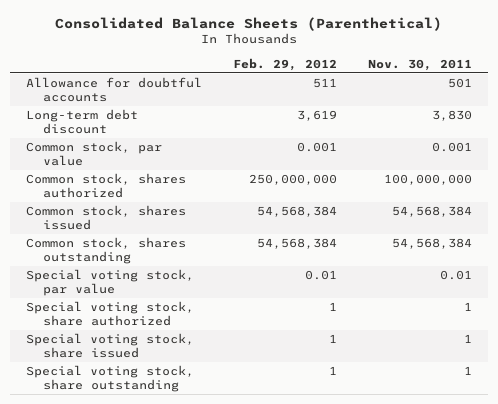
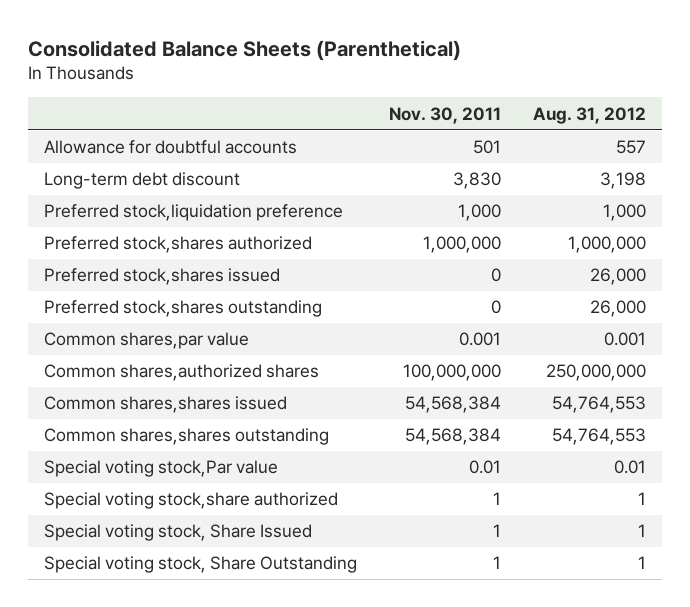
[232,57,337,71] Feb. 29, 2012 -> none
none -> [533,106,647,124] Aug. 31, 2012
none -> [44,204,344,222] Preferred stock,liquidation preference
none -> [44,236,313,254] Preferred stock,shares authorized
none -> [44,268,281,286] Preferred stock,shares issued
none -> [44,300,323,318] Preferred stock,shares outstanding
[25,140,162,167] Common stock, par value -> [44,332,250,350] Common shares,par value
[25,172,186,199] Common stock, shares authorized -> [44,364,320,382] Common shares,authorized shares
[25,204,186,231] Common stock, shares issued -> [44,396,288,414] Common shares,shares issued
[25,236,186,265] Common stock, shares outstanding -> [44,428,330,446] Common shares,shares outstanding
[25,268,194,297] Special voting stock, par value -> [44,460,279,478] Special voting stock,Par value
[25,300,194,327] Special voting stock, share authorized -> [44,492,339,510] Special voting stock,share authorized
[25,332,194,359] Special voting stock, share issued -> [44,524,313,542] Special voting stock, Share Issued
[25,364,194,393] Special voting stock, share outstanding -> [44,556,358,574] Special voting stock, Share Outstanding

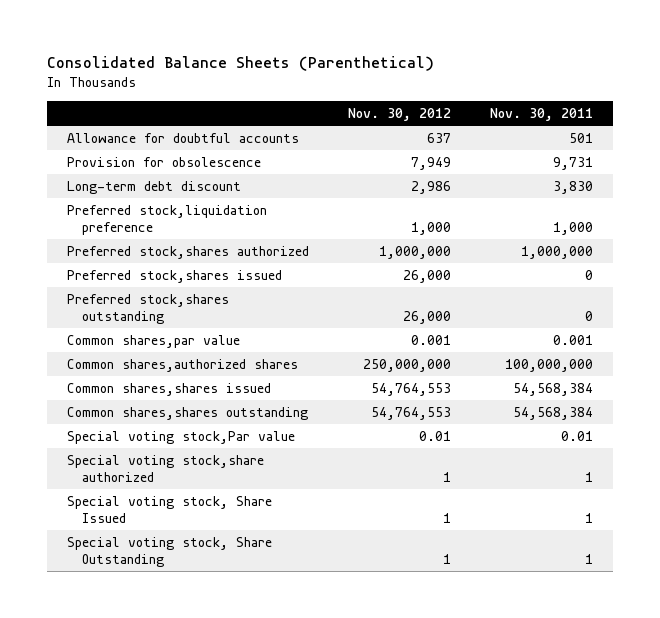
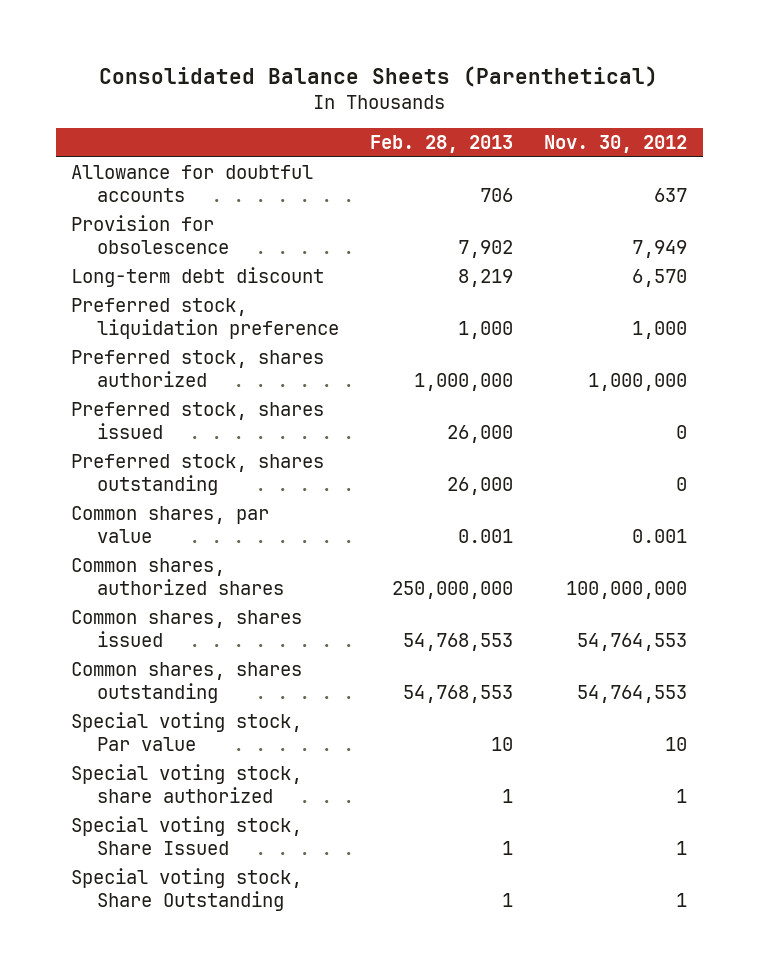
[490,107,594,121] Nov. 30, 2011 -> none
none -> [369,134,513,153] Feb. 28, 2013
[410,180,451,194] 2,986 -> [632,269,688,288] 6,570
[66,204,267,235] Preferred stock,liquidation preference -> [71,298,339,339] Preferred stock, liquidation preference
[66,245,309,259] Preferred stock,shares authorized -> [71,350,325,387] Preferred stock, shares authorized
[66,269,282,283] Preferred stock,shares issued -> [71,402,325,439] Preferred stock, shares issued
[402,269,451,283] 26,000 -> [676,424,688,439] 0
[66,293,229,324] Preferred stock,shares outstanding -> [71,454,325,495] Preferred stock, shares outstanding
[402,310,451,324] 26,000 -> [676,476,688,491] 0
[66,334,240,348] Common shares,par value -> [71,506,270,543] Common shares, par value
[66,358,298,372] Common shares,authorized shares -> [71,558,284,595] Common shares, authorized shares
[362,358,451,372] 250,000,000 -> [566,580,688,599] 100,000,000
[66,382,271,396] Common shares,shares issued -> [71,610,303,647] Common shares, shares issued
[66,406,308,420] Common shares,shares outstanding -> [71,662,303,703] Common shares, shares outstanding
[66,430,295,444] Special voting stock,Par value -> [71,712,303,751] Special voting stock, Par value
[418,430,451,441] 0.01 -> [665,736,688,751] 10
[66,454,264,482] Special voting stock,share authorized -> [71,764,303,803] Special voting stock, share authorized

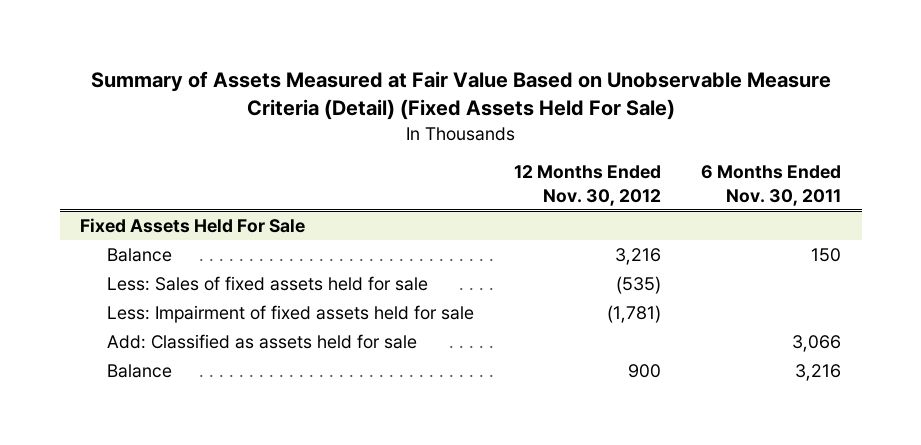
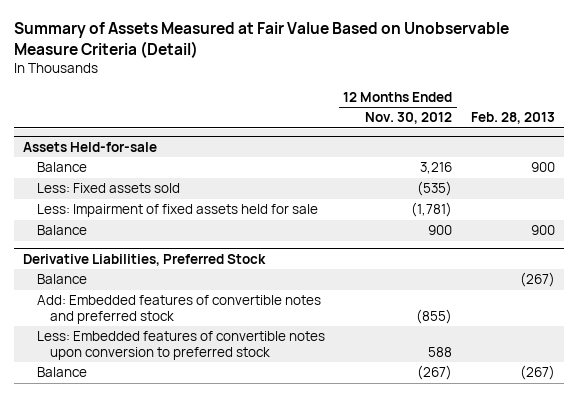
[90,71,831,121] Summary of Assets Measured at Fair Value Based on Unobservable Measure Criteria (Detail) (Fixed Assets Held For Sale) -> [13,22,509,59] Summary of Assets Measured at Fair Value Based on Unobservable Measure Criteria (Detail)
[701,165,842,206] 6 Months Ended Nov. 30, 2011 -> none
none -> [470,112,555,125] Feb. 28, 2013
[79,217,305,233] Fixed Assets Held For Sale -> [23,141,158,152] Assets Held-for-sale
[106,275,428,291] Less: Sales of fixed assets held for sale -> [36,183,180,194] Less: Fixed assets sold
[106,333,417,349] Add: Classified as assets held for sale -> none
none -> [23,253,267,266] Derivative Liabilities, Preferred Stock
none -> [36,274,87,285] Balance
none -> [36,295,321,324] Add: Embedded features of convertible notes and preferred stock
none -> [36,331,325,360] Less: Embedded features of convertible notes upon conversion to preferred stock
none -> [36,367,87,378] Balance

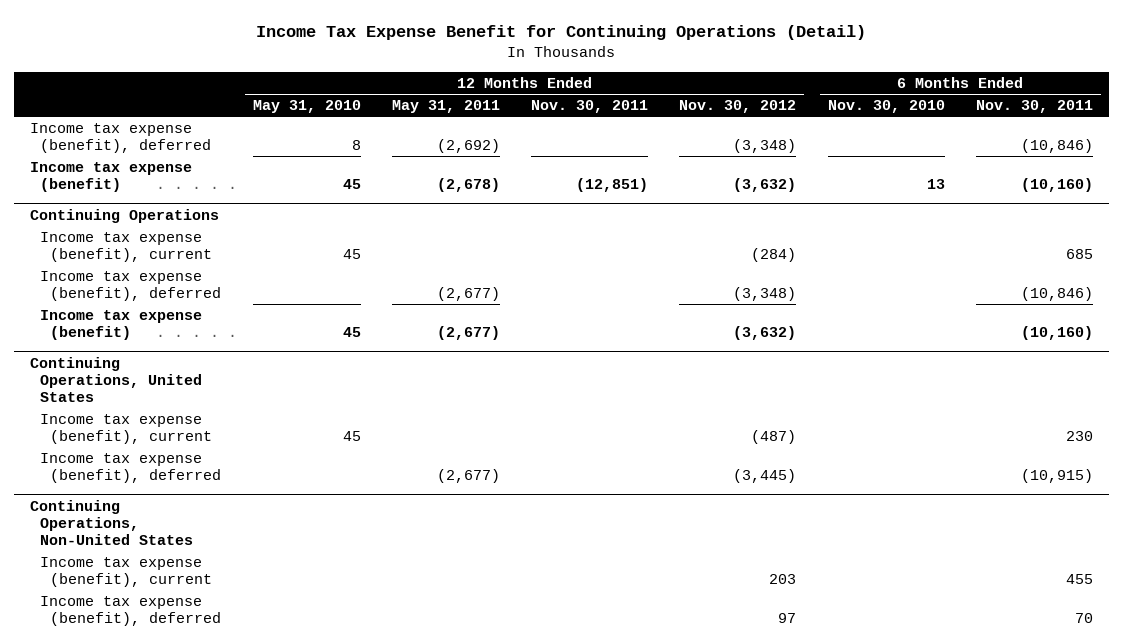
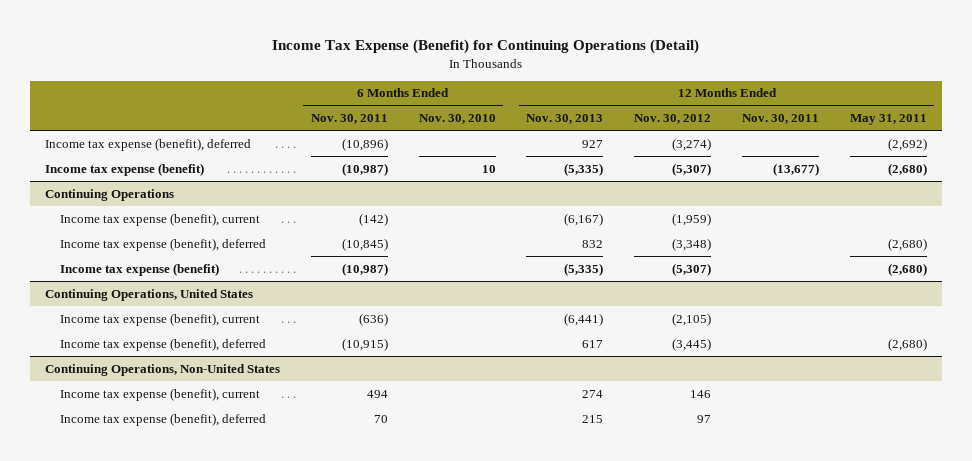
[256,25,867,41] Income Tax Expense Benefit for Continuing Operations (Detail) -> [271,39,699,55] Income Tax Expense (Benefit) for Continuing Operations (Detail)
[252,100,361,114] May 31, 2010 -> none
none -> [526,114,604,125] Nov. 30, 2013
[733,139,797,154] (3,348) -> [672,137,712,151] (3,274)
[1020,139,1093,154] (10,846) -> [341,137,388,151] (10,896)
[436,178,500,193] (2,678) -> [887,162,927,176] (2,680)
[576,178,649,193] (12,851) -> [772,162,819,176] (13,677)
[733,178,797,193] (3,632) -> [672,162,712,176] (5,307)
[926,179,945,190] 13 -> [481,164,496,173] 10
[1020,178,1093,193] (10,160) -> [341,162,388,176] (10,987)
[751,248,797,263] (284) -> [672,212,712,226] (1,959)
[1065,249,1093,260] 685 -> [358,212,388,226] (142)
[436,287,500,302] (2,677) -> [887,237,927,251] (2,680)
[1020,287,1093,302] (10,846) -> [341,237,388,251] (10,845)
[436,326,500,341] (2,677) -> [887,262,927,276] (2,680)
[733,326,797,341] (3,632) -> [672,262,712,276] (5,307)
[1020,326,1093,341] (10,160) -> [341,262,388,276] (10,987)
[751,430,797,445] (487) -> [672,312,712,326] (2,105)
[1065,431,1093,442] 230 -> [358,312,388,326] (636)
[436,469,500,484] (2,677) -> [887,337,927,351] (2,680)
[769,574,797,585] 203 -> [690,389,712,398] 146
[1065,574,1093,585] 455 -> [366,389,388,398] 494

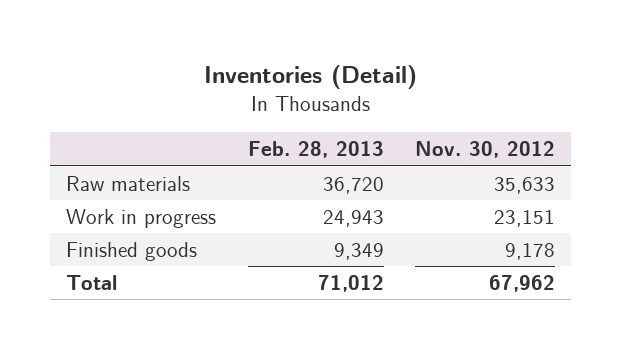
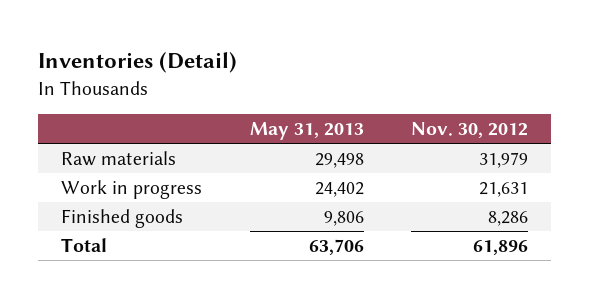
[247,141,384,159] Feb. 28, 2013 -> none
none -> [249,122,364,141] May 31, 2013
[494,177,556,195] 35,633 -> [478,151,528,168] 31,979
[494,210,556,228] 23,151 -> [478,181,528,197] 21,631
[505,243,556,261] 9,178 -> [487,210,528,226] 8,286
[489,275,556,293] 67,962 -> [472,239,528,255] 61,896

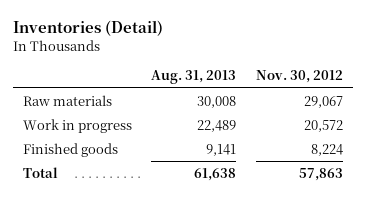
[249,122,364,141] May 31, 2013 -> none
none -> [151,70,237,85] Aug. 31, 2013
[478,151,528,168] 31,979 -> [303,95,343,108] 29,067
[478,181,528,197] 21,631 -> [303,119,343,132] 20,572
[487,210,528,226] 8,286 -> [310,143,343,156] 8,224
[472,239,528,255] 61,896 -> [298,167,343,181] 57,863

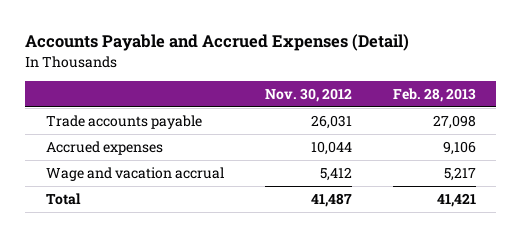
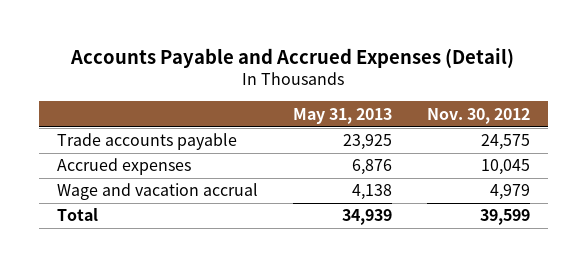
[392,87,476,102] Feb. 28, 2013 -> none
none -> [292,107,392,124] May 31, 2013
[310,114,352,129] 26,031 -> [481,134,531,151] 24,575
[310,140,352,155] 10,044 -> [481,159,531,176] 10,045
[319,166,352,181] 5,412 -> [490,184,531,201] 4,979
[310,192,352,207] 41,487 -> [480,209,531,226] 39,599

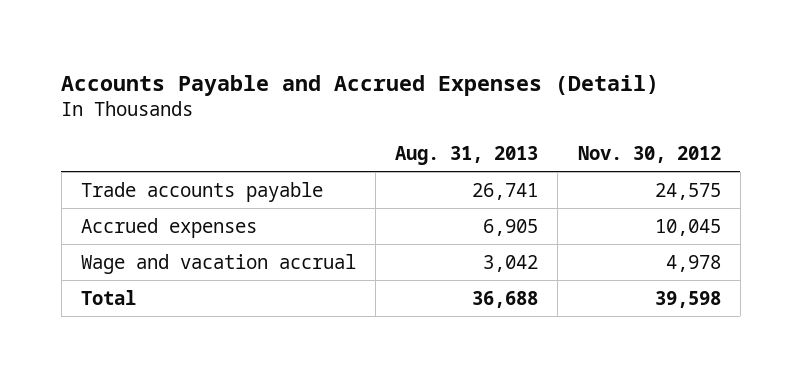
[292,107,392,124] May 31, 2013 -> none
none -> [395,145,539,165] Aug. 31, 2013
[490,184,531,201] 4,979 -> [665,254,721,272] 4,978
[480,209,531,226] 39,599 -> [654,290,721,308] 39,598

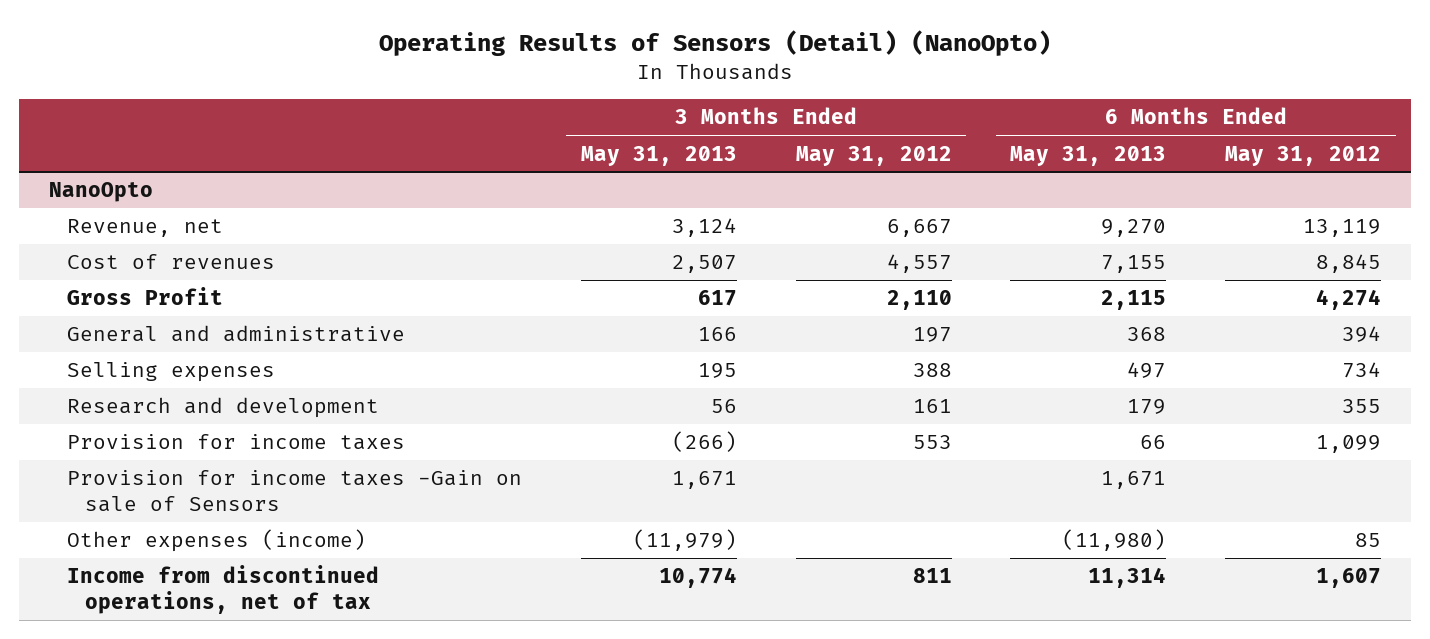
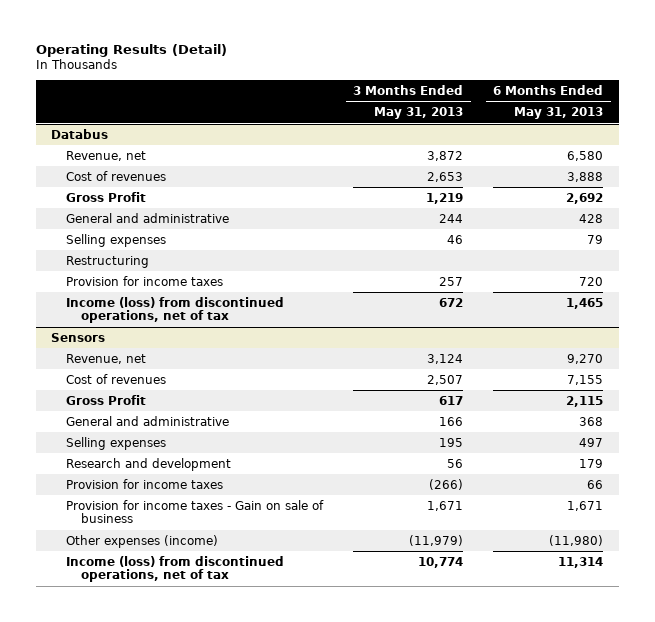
[378,29,1051,56] Operating Results of Sensors (Detail) (NanoOpto) -> [36,43,228,57] Operating Results (Detail)
[795,145,952,166] May 31, 2012 -> none
[1225,145,1382,166] May 31, 2012 -> none
[48,182,153,203] NanoOpto -> none
none -> [51,128,109,139] Databus
none -> [66,150,147,161] Revenue, net
none -> [66,170,167,181] Cost of revenues
none -> [66,191,147,202] Gross Profit
none -> [66,212,230,223] General and administrative
none -> [66,233,167,247] Selling expenses
none -> [66,255,150,268] Restructuring
none -> [66,275,224,286] Provision for income taxes
none -> [66,296,285,324] Income (loss) from discontinued operations, net of tax
none -> [51,332,106,342] Sensors
[66,470,522,513] Provision for income taxes -Gain on sale of Sensors -> [66,499,325,524] Provision for income taxes - Gain on sale of business
[66,565,379,615] Income from discontinued operations, net of tax -> [66,555,285,583] Income (loss) from discontinued operations, net of tax

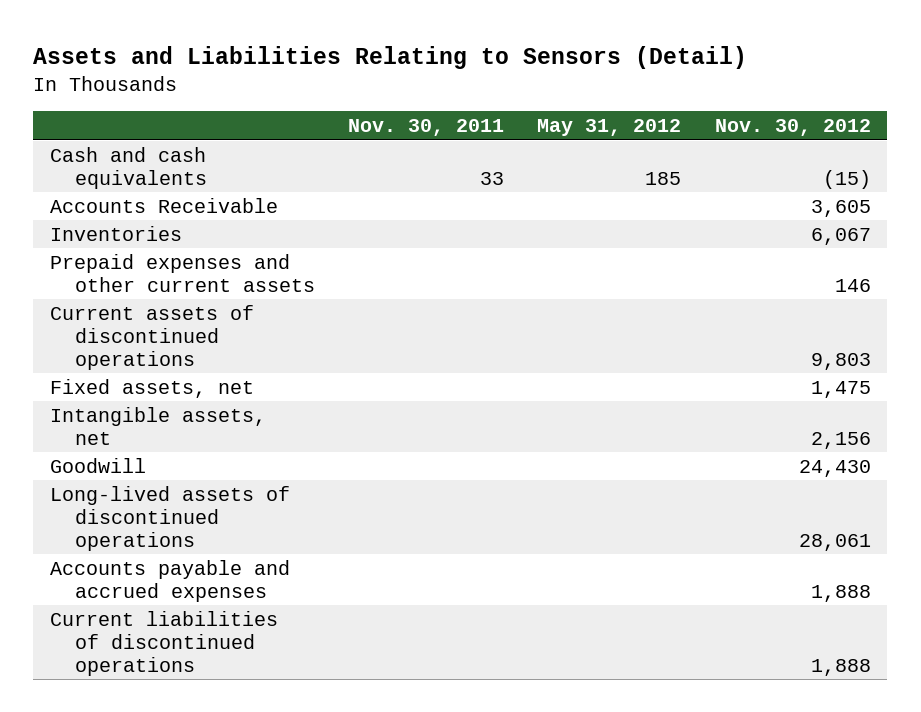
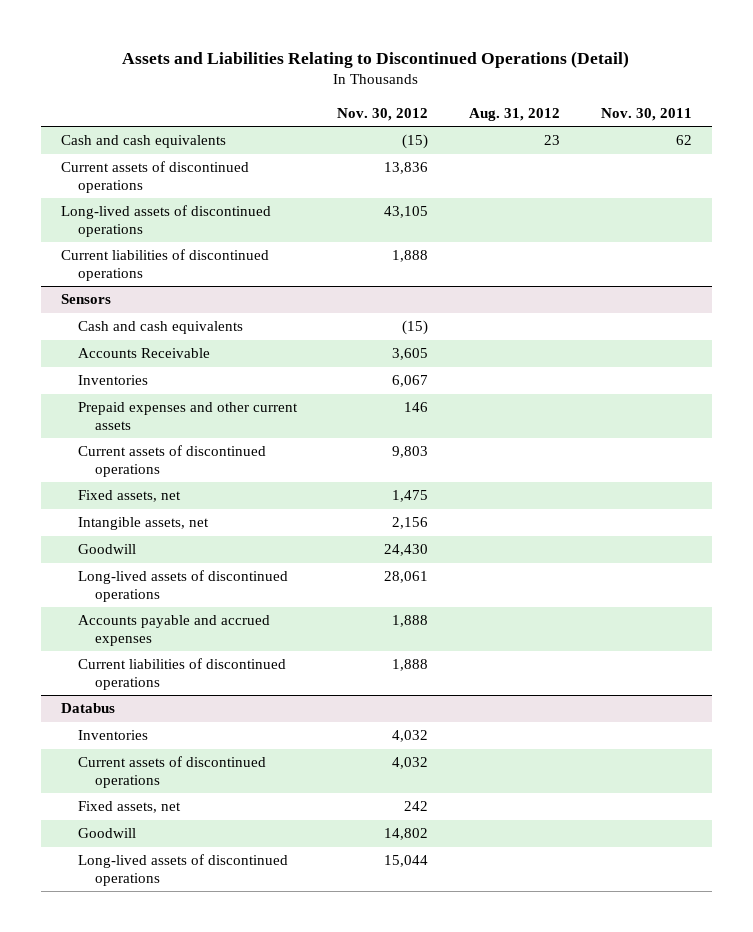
[33,46,748,70] Assets and Liabilities Relating to Sensors (Detail) -> [122,50,630,68] Assets and Liabilities Relating to Discontinued Operations (Detail)
[537,118,682,136] May 31, 2012 -> none
none -> [469,107,561,121] Aug. 31, 2012
[480,171,505,185] 33 -> [675,135,692,146] 62
none -> [60,161,249,193] Current assets of discontinued operations
none -> [60,205,271,237] Long-lived assets of discontinued operations
none -> [60,249,269,281] Current liabilities of discontinued operations
none -> [60,294,111,305] Sensors
none -> [77,321,243,335] Cash and cash equivalents
none -> [60,703,115,714] Databus
none -> [77,730,148,741] Inventories
none -> [77,756,266,788] Current assets of discontinued operations
none -> [77,801,181,814] Fixed assets, net
none -> [77,828,136,839] Goodwill
none -> [77,854,288,886] Long-lived assets of discontinued operations

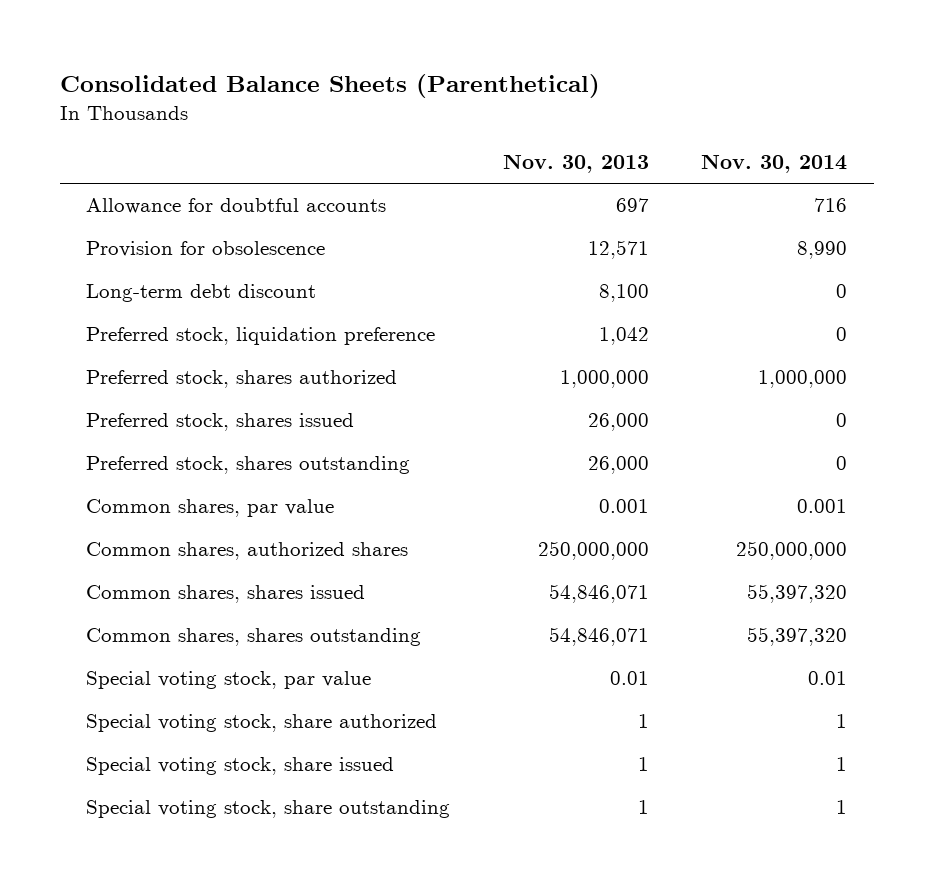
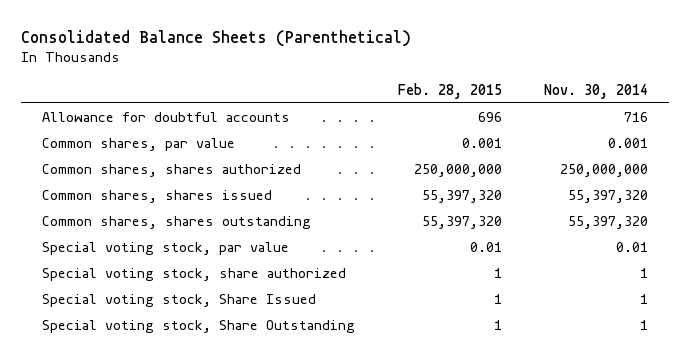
[502,154,649,174] Nov. 30, 2013 -> none
none -> [397,82,502,99] Feb. 28, 2015
[86,241,326,258] Provision for obsolescence -> none
[86,284,317,303] Long-term debt discount -> none
[86,327,436,346] Preferred stock, liquidation preference -> none
[86,370,398,389] Preferred stock, shares authorized -> none
[86,413,355,432] Preferred stock, shares issued -> none
[86,456,411,475] Preferred stock, shares outstanding -> none
[86,542,409,561] Common shares, authorized shares -> [42,164,302,178] Common shares, shares authorized
[86,757,395,776] Special voting stock, share issued -> [42,294,317,308] Special voting stock, Share Issued
[86,800,451,819] Special voting stock, share outstanding -> [42,320,356,334] Special voting stock, Share Outstanding

